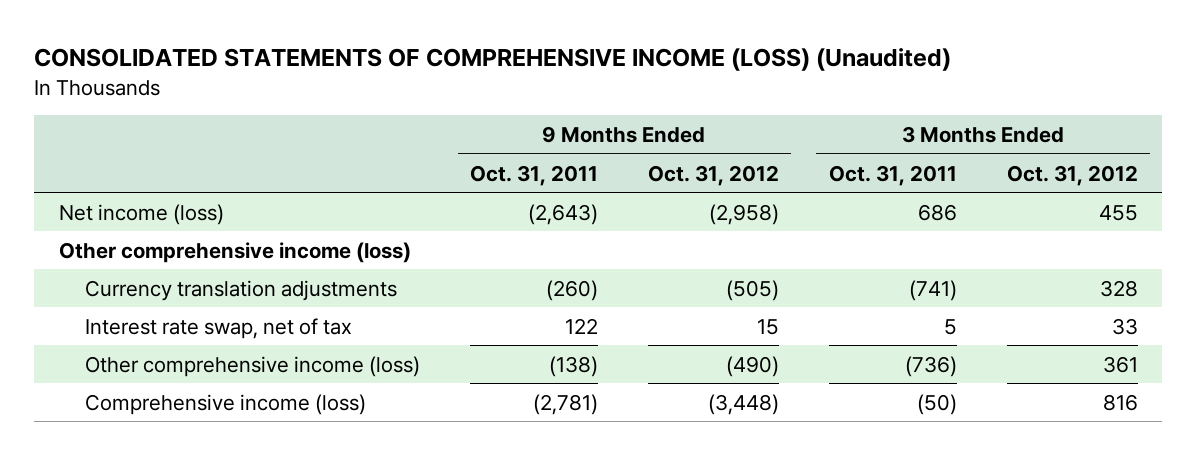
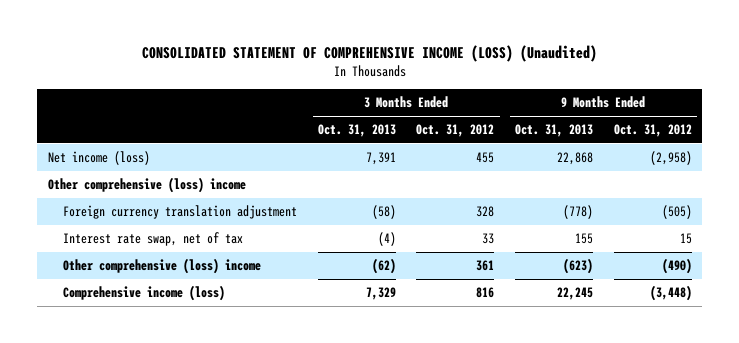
[34,48,952,72] CONSOLIDATED STATEMENTS OF COMPREHENSIVE INCOME (LOSS) (Unaudited) -> [141,45,597,63] CONSOLIDATED STATEMENT OF COMPREHENSIVE INCOME (LOSS) (Unaudited)
[470,164,599,186] Oct. 31, 2011 -> none
[828,164,957,186] Oct. 31, 2011 -> none
none -> [317,124,396,138] Oct. 31, 2013
none -> [514,124,593,138] Oct. 31, 2013
[59,241,412,263] Other comprehensive income (loss) -> [47,177,246,194] Other comprehensive (loss) income
[85,279,398,301] Currency translation adjustments -> [63,205,298,220] Foreign currency translation adjustment
[85,355,421,377] Other comprehensive income (loss) -> [63,258,262,275] Other comprehensive (loss) income

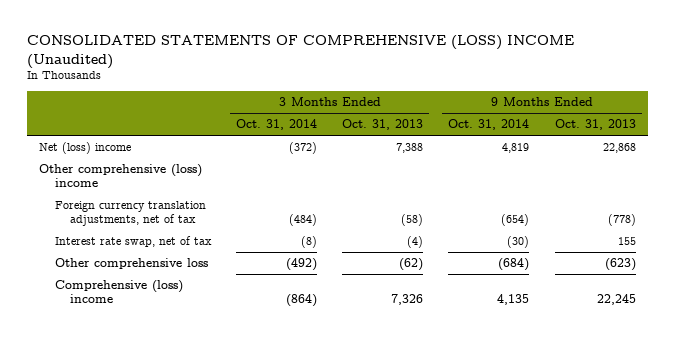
[141,45,597,63] CONSOLIDATED STATEMENT OF COMPREHENSIVE INCOME (LOSS) (Unaudited) -> [26,35,574,69] CONSOLIDATED STATEMENTS OF COMPREHENSIVE (LOSS) INCOME (Unaudited)
[416,124,495,138] Oct. 31, 2012 -> none
[613,124,692,138] Oct. 31, 2012 -> none
none -> [235,119,317,131] Oct. 31, 2014
none -> [448,119,530,131] Oct. 31, 2014
[47,151,150,166] Net income (loss) -> [39,142,132,155] Net (loss) income
[365,152,396,166] 7,391 -> [396,143,424,154] 7,388
[63,205,298,220] Foreign currency translation adjustment -> [54,201,206,227] Foreign currency translation adjustments, net of tax
[63,258,262,275] Other comprehensive (loss) income -> [54,258,208,270] Other comprehensive loss
[63,285,226,302] Comprehensive income (loss) -> [54,280,183,304] Comprehensive (loss) income
[365,287,396,301] 7,329 -> [391,294,424,306] 7,326

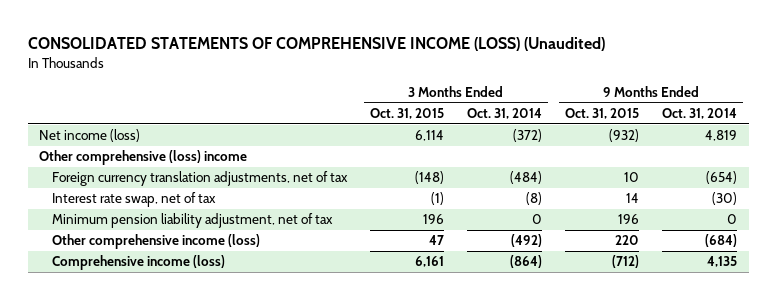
[26,35,574,69] CONSOLIDATED STATEMENTS OF COMPREHENSIVE (LOSS) INCOME (Unaudited) -> [27,37,605,52] CONSOLIDATED STATEMENTS OF COMPREHENSIVE INCOME (LOSS) (Unaudited)
[342,119,424,131] Oct. 31, 2013 -> none
[554,119,636,131] Oct. 31, 2013 -> none
none -> [369,107,444,119] Oct. 31, 2015
none -> [565,107,640,119] Oct. 31, 2015
[39,142,132,155] Net (loss) income -> [39,129,141,143] Net income (loss)
none -> [51,213,333,229] Minimum pension liability adjustment, net of tax
[54,258,208,270] Other comprehensive loss -> [51,234,260,250] Other comprehensive income (loss)
[54,280,183,304] Comprehensive (loss) income -> [51,255,225,271] Comprehensive income (loss)

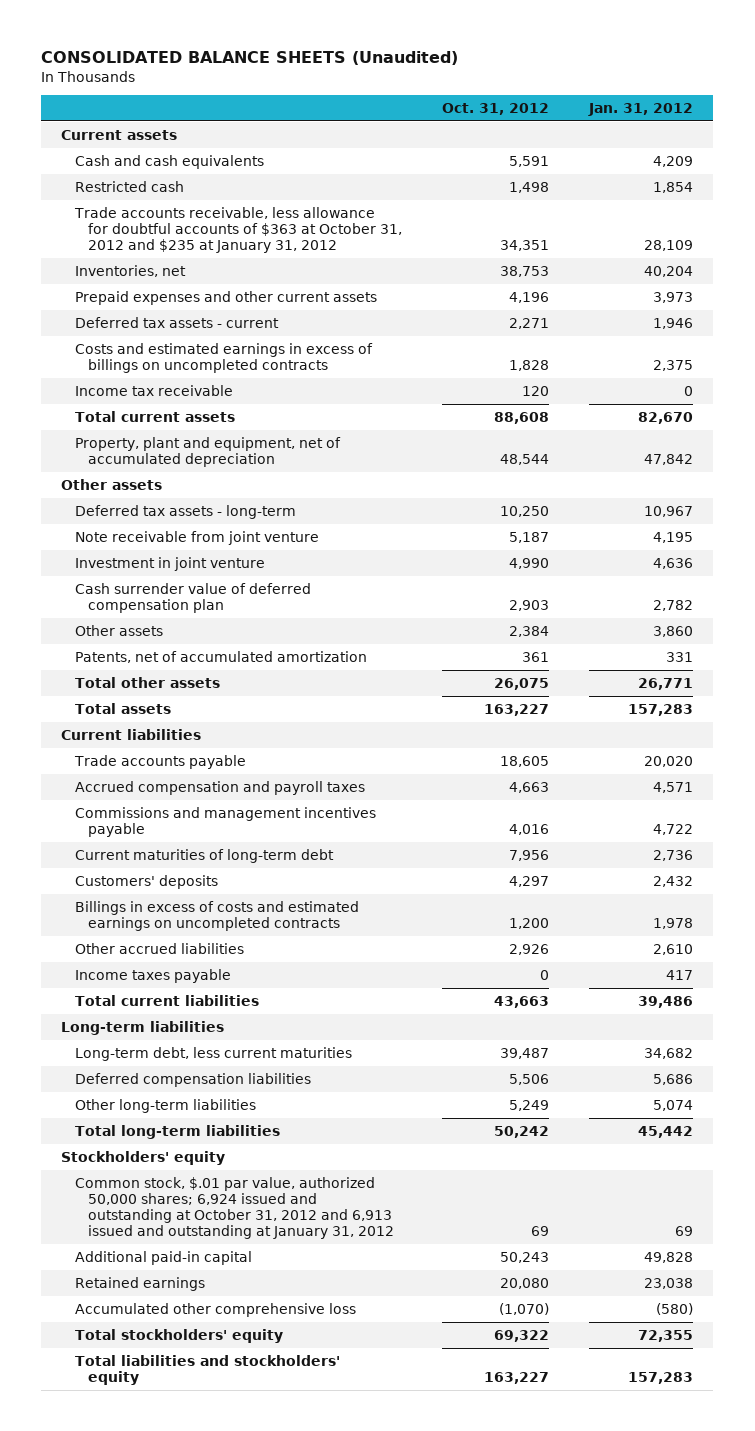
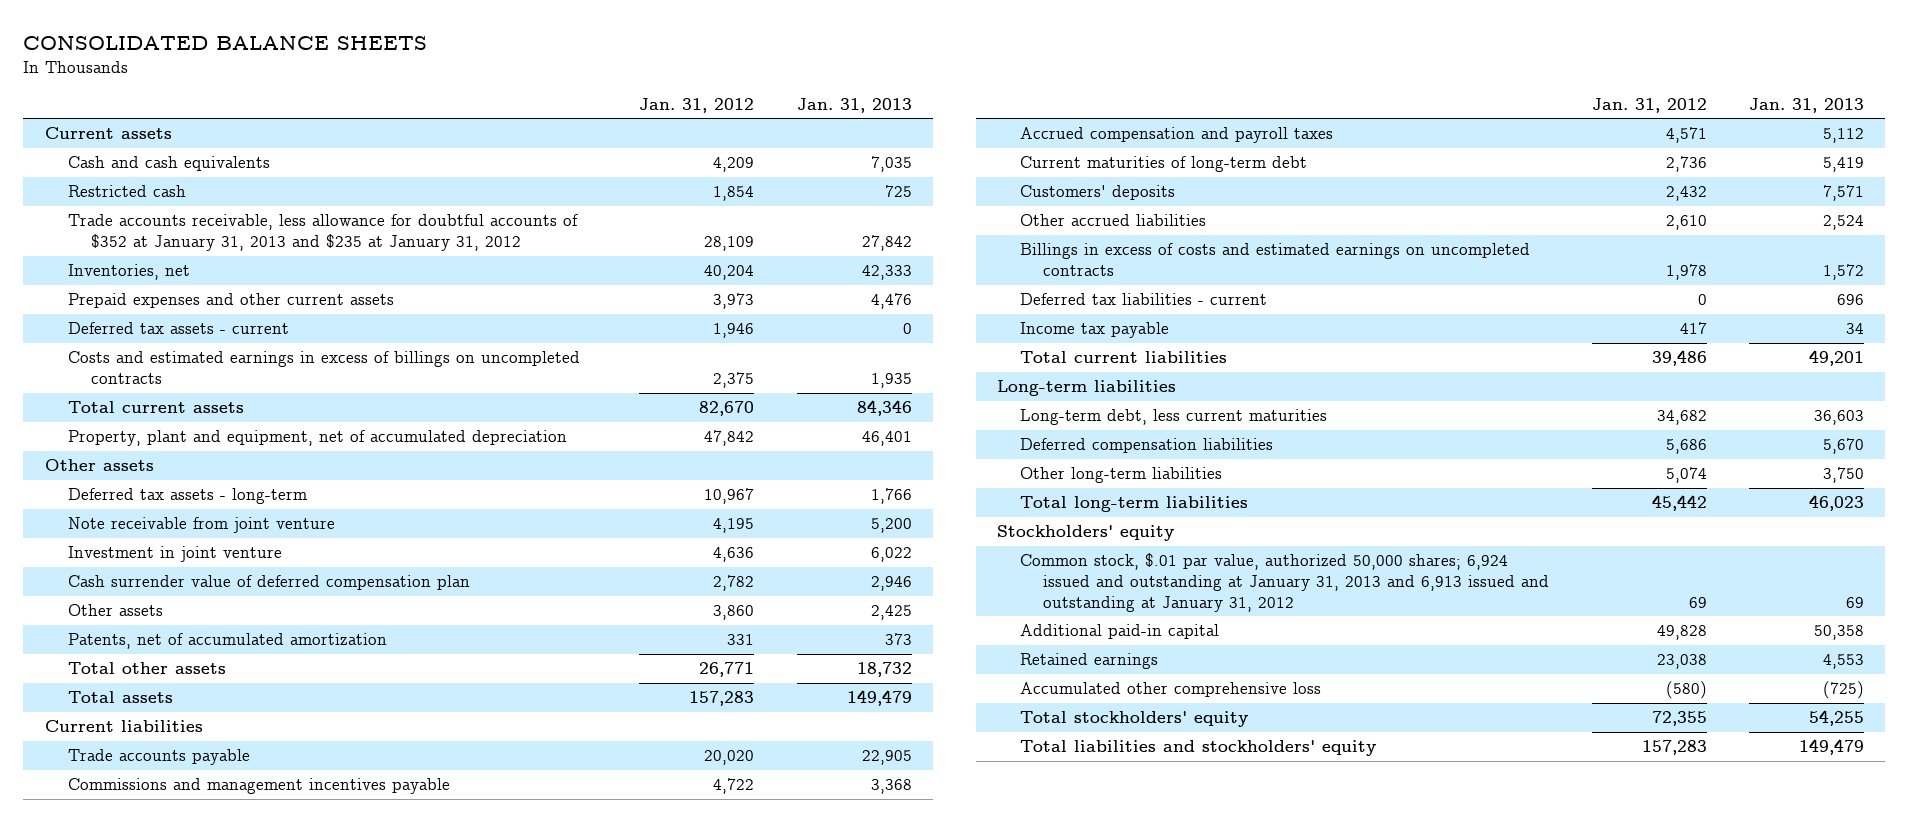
[41,50,459,65] CONSOLIDATED BALANCE SHEETS (Unaudited) -> [23,35,428,50] CONSOLIDATED BALANCE SHEETS
[442,103,550,116] Oct. 31, 2012 -> none
none -> [796,97,912,113] Jan. 31, 2013
[73,206,403,253] Trade accounts receivable, less allowance for doubtful accounts of $363 at October 31, 2012 and $235 at January 31, 2012 -> [67,214,578,252] Trade accounts receivable, less allowance for doubtful accounts of $352 at January 31, 2013 and $235 at January 31, 2012
[74,384,233,396] Income tax receivable -> none
[74,780,365,795] Accrued compensation and payroll taxes -> [1019,127,1333,144] Accrued compensation and payroll taxes
[74,900,359,931] Billings in excess of costs and estimated earnings on uncompleted contracts -> [1019,243,1530,277] Billings in excess of costs and estimated earnings on uncompleted contracts
none -> [1019,293,1267,306] Deferred tax liabilities - current
[74,968,231,983] Income taxes payable -> [1019,322,1169,339] Income tax payable
[74,1176,395,1239] Common stock, $.01 par value, authorized 50,000 shares; 6,924 issued and outstanding at October 31, 2012 and 6,913 issued and outstanding at January 31, 2012 -> [1019,553,1550,612] Common stock, $.01 par value, authorized 50,000 shares; 6,924 issued and outstanding at January 31, 2013 and 6,913 issued and outstanding at January 31, 2012

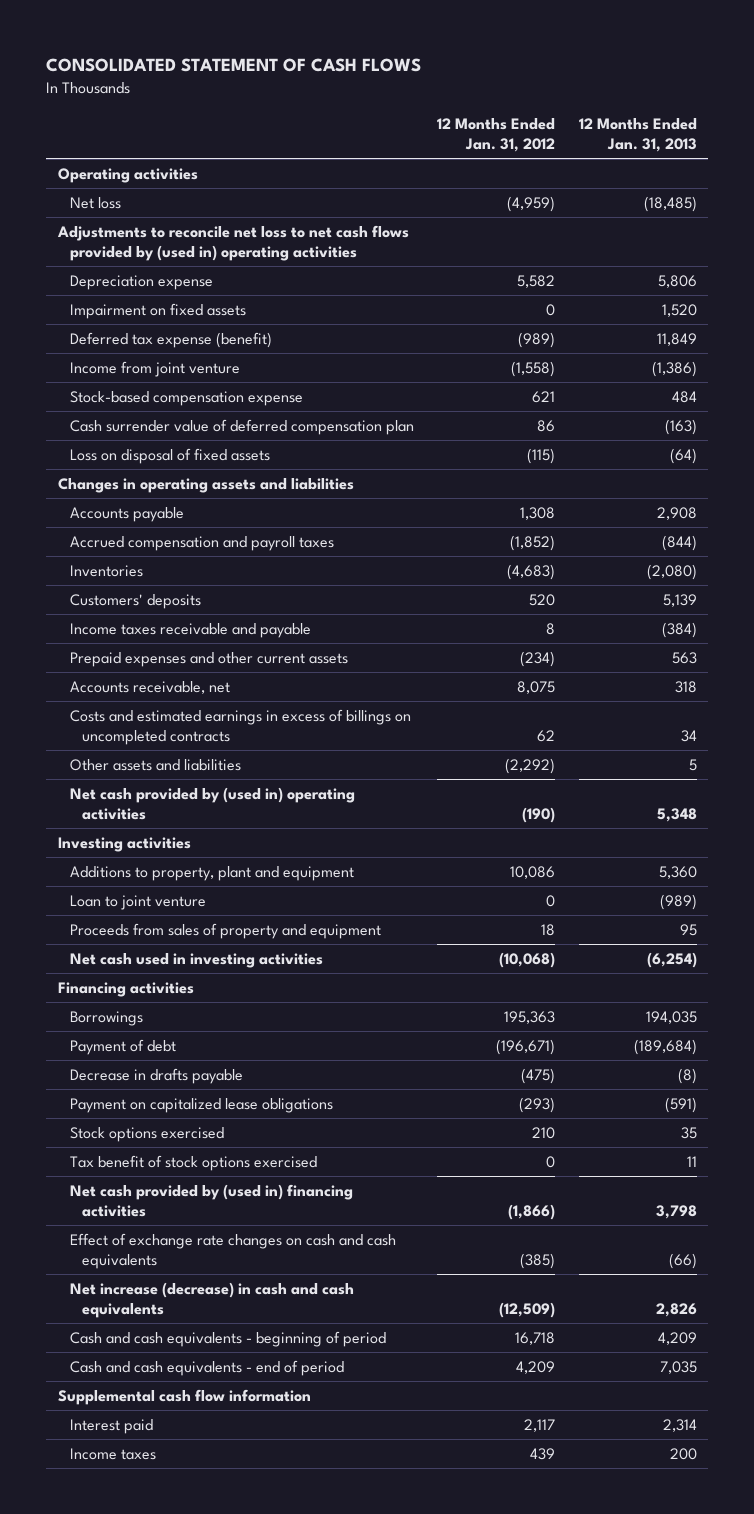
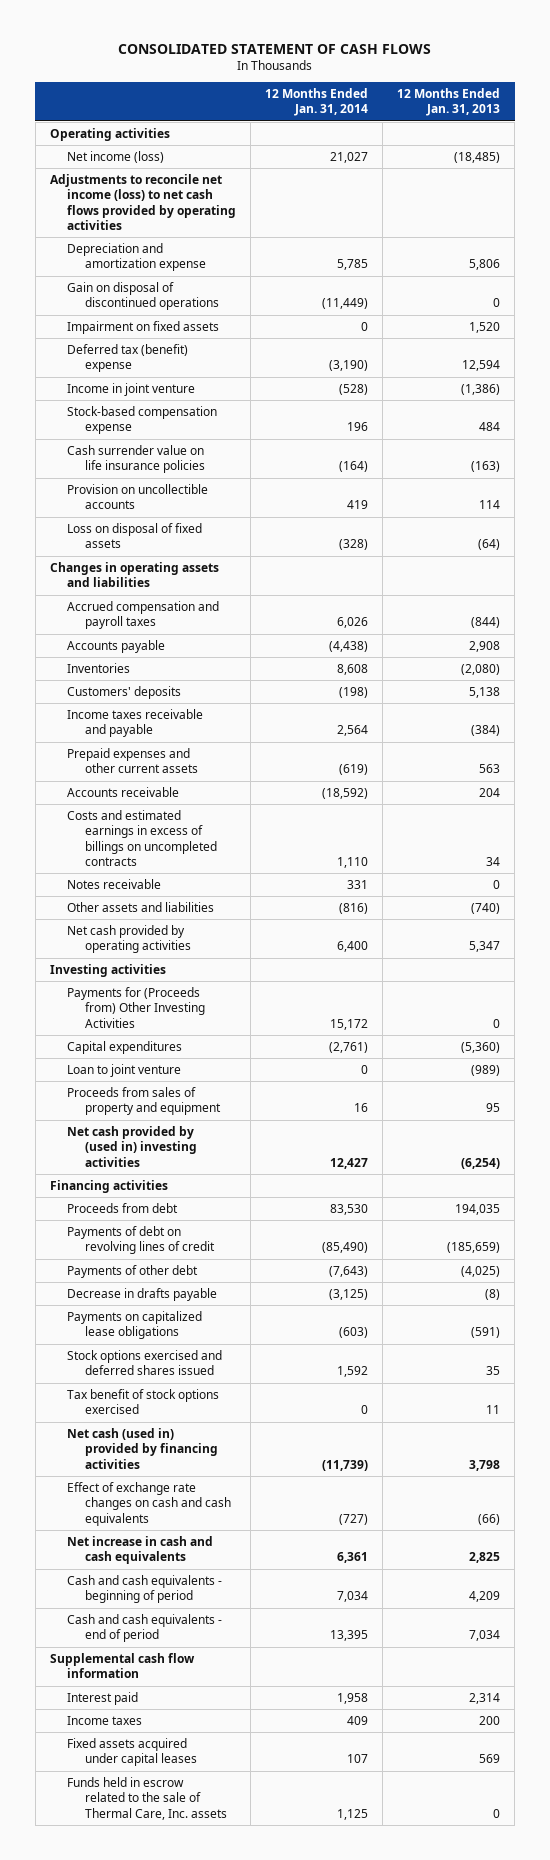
[437,117,556,153] 12 Months Ended Jan. 31, 2012 -> none
none -> [265,88,369,117] 12 Months Ended Jan. 31, 2014
[70,196,122,209] Net loss -> [67,151,165,164] Net income (loss)
[56,224,409,262] Adjustments to reconcile net loss to net cash flows provided by (used in) operating activities -> [49,174,237,230] Adjustments to reconcile net income (loss) to net cash flows provided by operating activities
[70,274,214,290] Depreciation expense -> [67,243,207,272] Depreciation and amortization expense
none -> [67,282,220,311] Gain on disposal of discontinued operations
[70,331,273,348] Deferred tax expense (benefit) -> [67,344,189,373] Deferred tax (benefit) expense
[656,332,697,346] 11,849 -> [462,360,501,372] 12,594
[70,360,241,377] Income from joint venture -> [67,383,196,397] Income in joint venture
[70,418,415,435] Cash surrender value of deferred compensation plan -> [67,445,206,474] Cash surrender value on life insurance policies
none -> [67,484,209,510] Provision on uncollectible accounts
[70,506,185,522] Accounts payable -> [67,640,166,654] Accounts payable
[662,593,697,607] 5,139 -> [469,687,501,699] 5,138
[70,680,231,694] Accounts receivable, net -> [67,787,180,798] Accounts receivable
[674,680,697,693] 318 -> [479,788,501,798] 204
none -> [67,879,162,890] Notes receivable
[688,758,697,771] 5 -> [471,903,501,915] (740)
[70,786,356,821] Net cash provided by (used in) operating activities -> [67,925,192,954] Net cash provided by operating activities
[656,808,697,823] 5,348 -> [469,941,501,953] 5,347
[70,865,355,881] Additions to property, plant and equipment -> none
none -> [67,987,206,1028] Payments for (Proceeds from) Other Investing Activities
none -> [67,1041,183,1055] Capital expenditures
[70,952,324,968] Net cash used in investing activities -> [67,1126,198,1167] Net cash provided by (used in) investing activities
[70,1010,144,1026] Borrowings -> [67,1203,179,1214] Proceeds from debt
none -> [67,1226,216,1255] Payments of debt on revolving lines of credit
[70,1038,177,1055] Payment of debt -> [67,1265,199,1279] Payments of other debt
[633,1038,697,1055] (189,684) -> [461,1266,501,1278] (4,025)
[70,1097,334,1113] Payment on capitalized lease obligations -> [67,1311,203,1340] Payments on capitalized lease obligations
[70,1126,225,1142] Stock options exercised -> [67,1350,223,1376] Stock options exercised and deferred shares issued
[70,1183,354,1218] Net cash provided by (used in) financing activities -> [67,1428,219,1469] Net cash (used in) provided by financing activities
[70,1281,355,1319] Net increase (decrease) in cash and cash equivalents -> [67,1536,214,1565] Net increase in cash and cash equivalents
[655,1303,697,1318] 2,826 -> [469,1552,501,1564] 2,825
[659,1360,697,1374] 7,035 -> [469,1630,501,1642] 7,034
none -> [67,1738,198,1767] Fixed assets acquired under capital leases
none -> [67,1777,228,1820] Funds held in escrow related to the sale of Thermal Care, Inc. assets

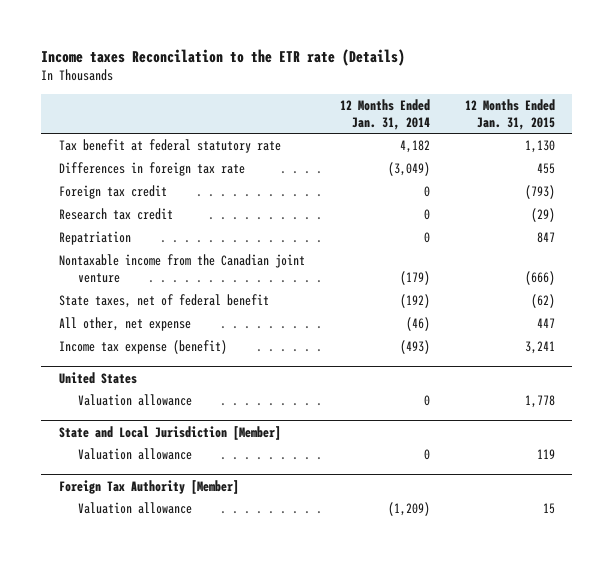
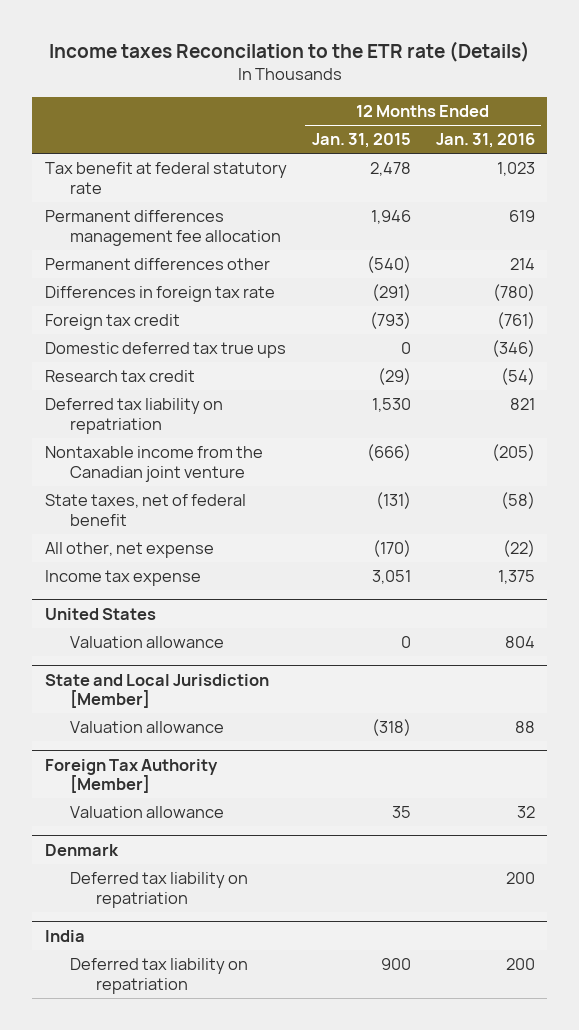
[339,98,430,130] 12 Months Ended Jan. 31, 2014 -> none
none -> [435,133,535,149] Jan. 31, 2016
[524,140,555,154] 1,130 -> [369,162,411,177] 2,478
none -> [44,210,282,246] Permanent differences management fee allocation
none -> [44,258,270,271] Permanent differences other
[536,163,555,175] 455 -> [371,284,411,302] (291)
none -> [44,342,286,359] Domestic deferred tax true ups
[58,231,131,246] Repatriation -> [44,398,223,434] Deferred tax liability on repatriation
[536,232,555,244] 847 -> [371,398,411,413] 1,530
[530,294,555,309] (62) -> [375,492,411,510] (131)
[536,318,555,329] 447 -> [372,540,411,558] (170)
[58,340,227,355] Income tax expense (benefit) -> [44,570,201,587] Income tax expense
[524,341,555,355] 3,241 -> [371,570,411,585] 3,051
[524,395,555,409] 1,778 -> [400,636,411,649] 0
[536,449,555,460] 119 -> [371,719,411,737] (318)
[542,503,555,515] 15 -> [391,806,411,819] 35
none -> [44,843,119,856] Denmark
none -> [70,872,249,908] Deferred tax liability on repatriation
none -> [44,929,85,942] India
none -> [70,958,249,994] Deferred tax liability on repatriation

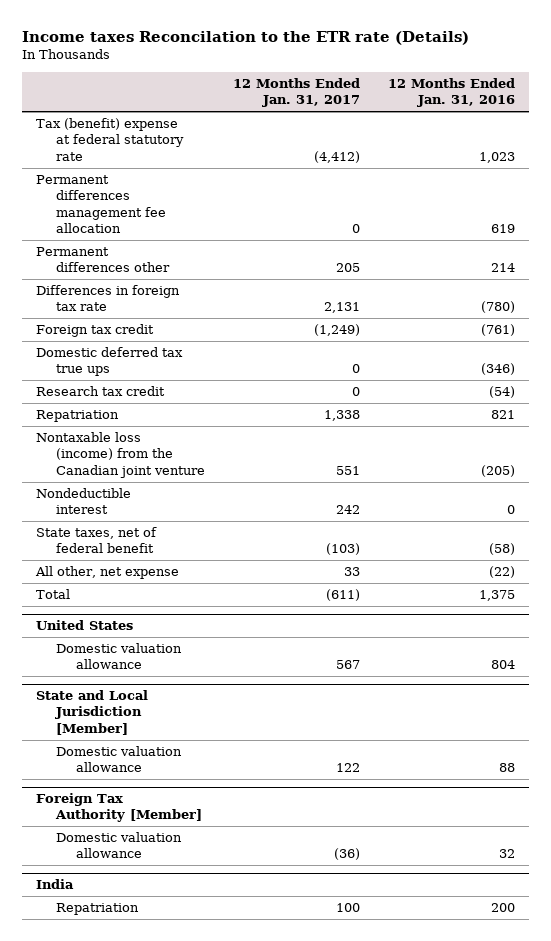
[311,133,411,149] Jan. 31, 2015 -> none
none -> [232,78,360,108] 12 Months Ended Jan. 31, 2017
[44,162,287,194] Tax benefit at federal statutory rate -> [35,118,184,161] Tax (benefit) expense at federal statutory rate
[44,398,223,434] Deferred tax liability on repatriation -> [35,410,119,423] Repatriation
[44,446,263,482] Nontaxable income from the Canadian joint venture -> [35,432,205,478] Nontaxable loss (income) from the Canadian joint venture
none -> [35,488,131,515] Nondeductible interest
[44,570,201,587] Income tax expense -> [35,589,70,600] Total
[70,636,225,649] Valuation allowance -> [55,643,182,670] Domestic valuation allowance
[70,721,225,734] Valuation allowance -> [55,746,182,773] Domestic valuation allowance
[44,843,119,856] Denmark -> none
[70,872,249,908] Deferred tax liability on repatriation -> none
[70,806,225,819] Valuation allowance -> [55,832,182,859] Domestic valuation allowance
[70,958,249,994] Deferred tax liability on repatriation -> [55,903,139,916] Repatriation

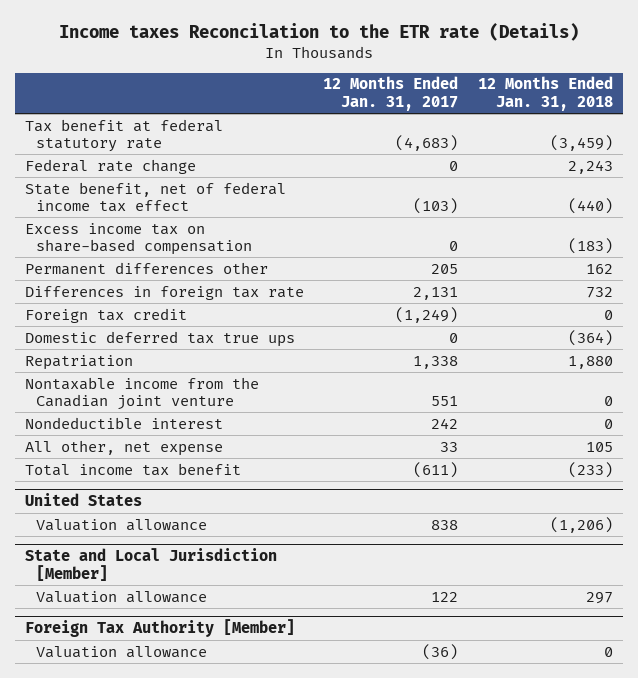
[387,78,515,108] 12 Months Ended Jan. 31, 2016 -> none
none -> [478,76,614,111] 12 Months Ended Jan. 31, 2018
[35,118,184,161] Tax (benefit) expense at federal statutory rate -> [24,118,223,153] Tax benefit at federal statutory rate
[313,150,360,163] (4,412) -> [395,135,459,152] (4,683)
none -> [24,158,196,174] Federal rate change
none -> [24,181,286,213] State benefit, net of federal income tax effect
[35,175,166,233] Permanent differences management fee allocation -> [24,222,253,256] Excess income tax on share-based compensation
[35,386,165,397] Research tax credit -> none
[35,432,205,478] Nontaxable loss (income) from the Canadian joint venture -> [24,376,259,411] Nontaxable income from the Canadian joint venture
[35,527,157,554] State taxes, net of federal benefit -> none
[35,589,70,600] Total -> [24,462,241,476] Total income tax benefit
[55,643,182,670] Domestic valuation allowance -> [36,518,208,531] Valuation allowance
[335,660,360,670] 567 -> [431,519,459,530] 838
[55,746,182,773] Domestic valuation allowance -> [36,590,208,603] Valuation allowance
[35,879,74,890] India -> none
[55,903,139,916] Repatriation -> none
[55,832,182,859] Domestic valuation allowance -> [36,645,208,658] Valuation allowance

